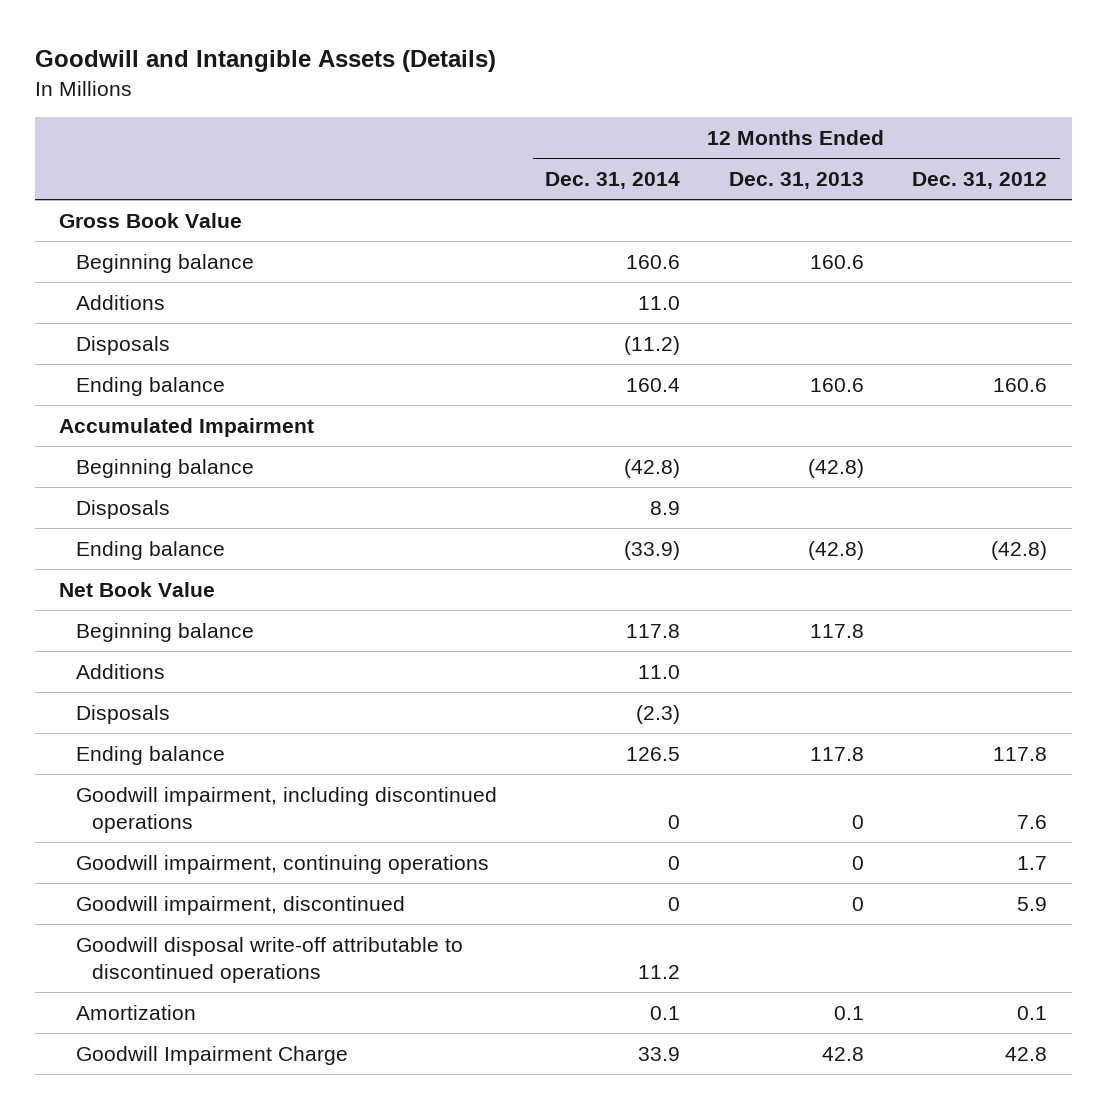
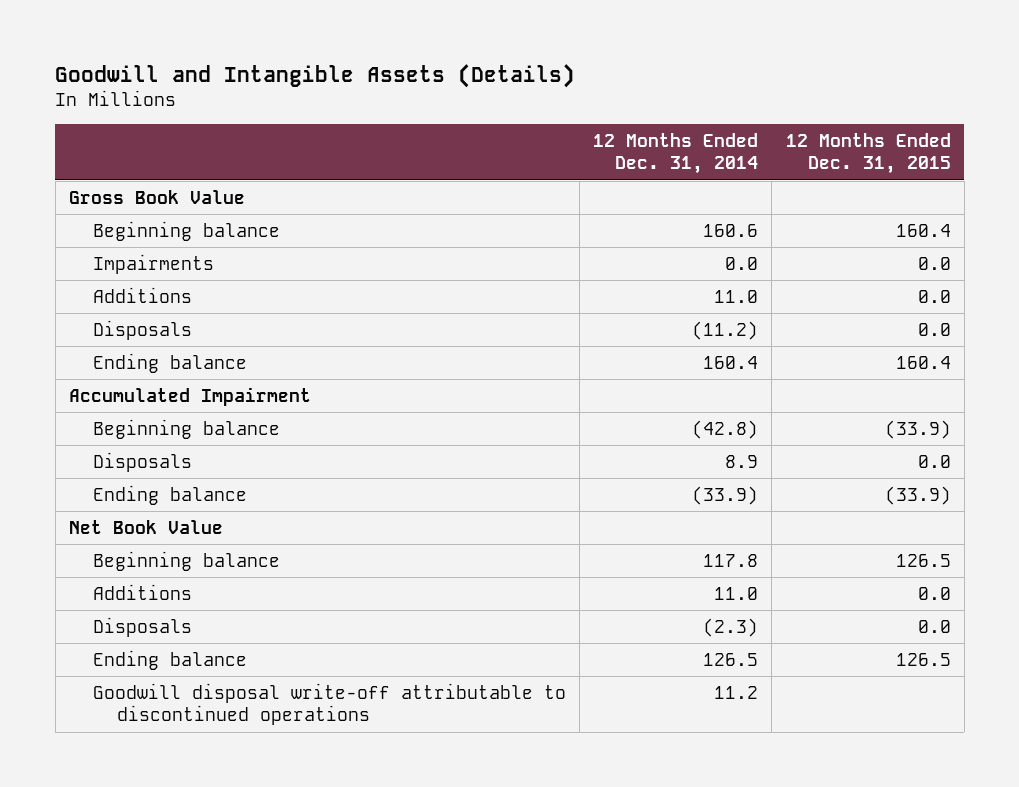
[728,171,864,189] Dec. 31, 2013 -> none
[912,171,1048,189] Dec. 31, 2012 -> none
none -> [785,132,951,175] 12 Months Ended Dec. 31, 2015
none -> [92,253,214,274] Impairments
[75,786,497,833] Goodwill impairment, including discontinued operations -> none
[75,854,489,874] Goodwill impairment, continuing operations -> none
[75,895,405,915] Goodwill impairment, discontinued -> none
[75,1004,196,1020] Amortization -> none
[75,1045,348,1065] Goodwill Impairment Charge -> none

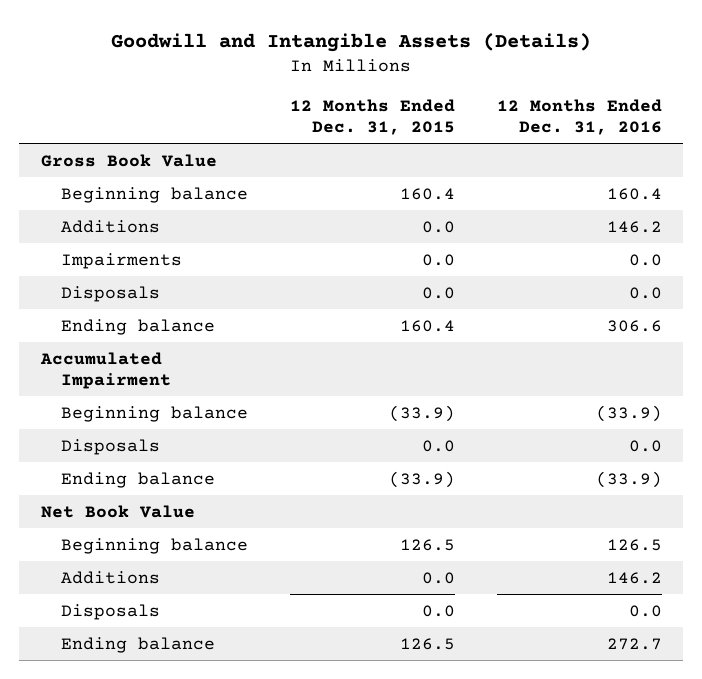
[593,132,759,175] 12 Months Ended Dec. 31, 2014 -> none
none -> [496,98,662,135] 12 Months Ended Dec. 31, 2016
[92,253,214,274] Impairments -> [60,252,182,269] Impairments
[92,682,566,726] Goodwill disposal write-off attributable to discontinued operations -> none

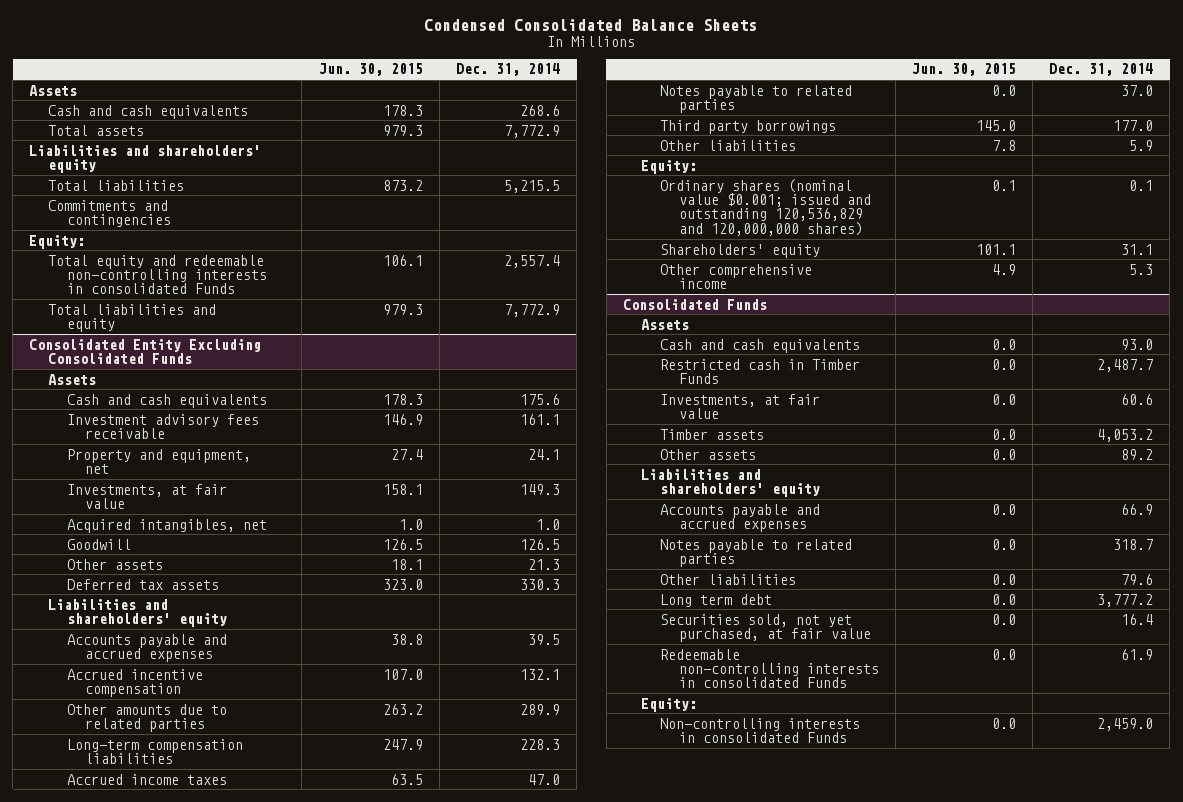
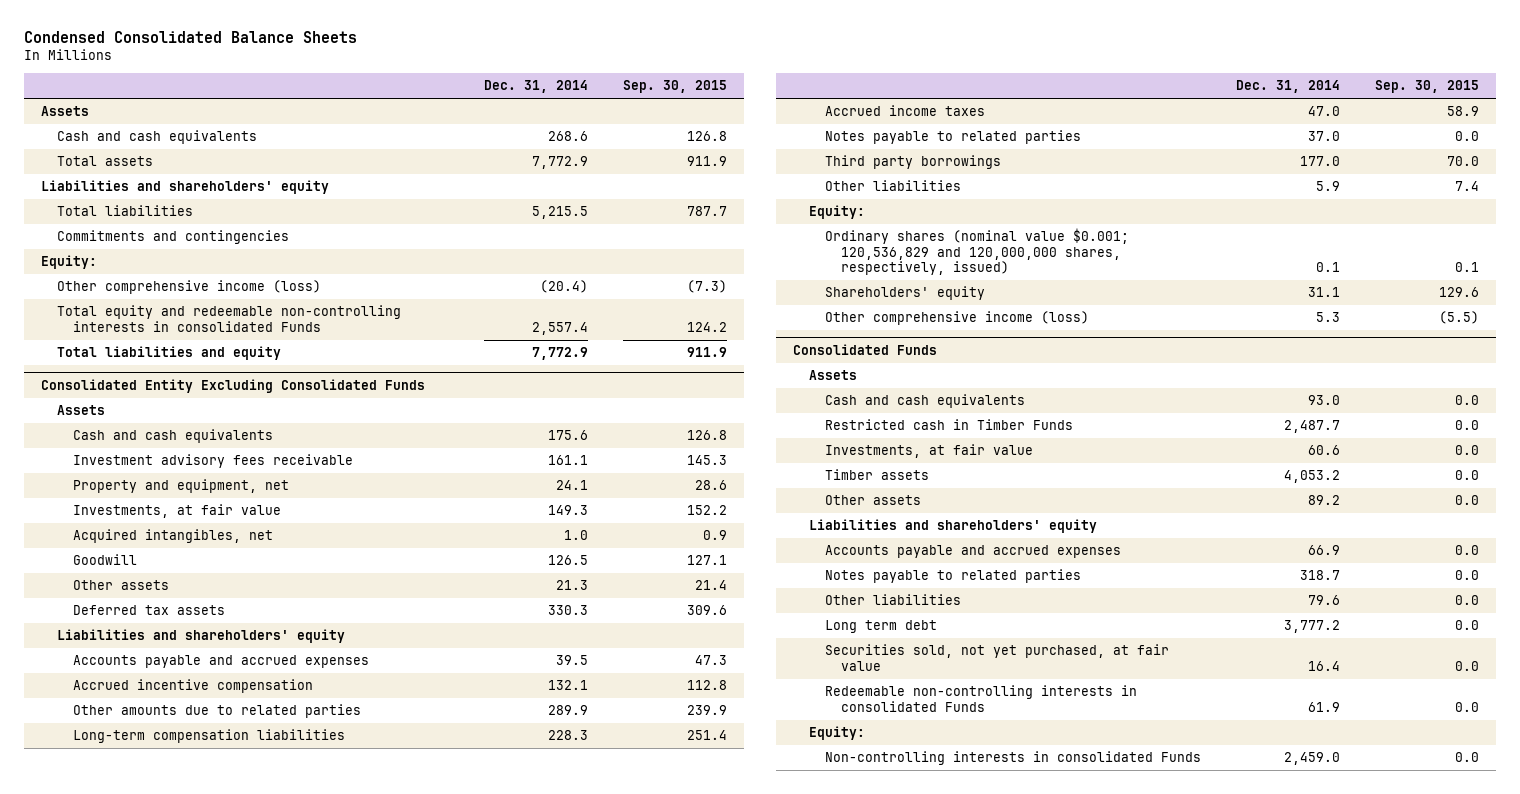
[318,63,423,77] Jun. 30, 2015 -> none
none -> [622,80,727,94] Sep. 30, 2015
none -> [57,280,322,295] Other comprehensive income (loss)
[660,178,871,236] Ordinary shares (nominal value $0.001; issued and outstanding 120,536,829 and 120,000,000 shares) -> [825,228,1130,276] Ordinary shares (nominal value $0.001; 120,536,829 and 120,000,000 shares, respectively, issued)
[660,263,813,290] Other comprehensive income -> [825,311,1090,326] Other comprehensive income (loss)

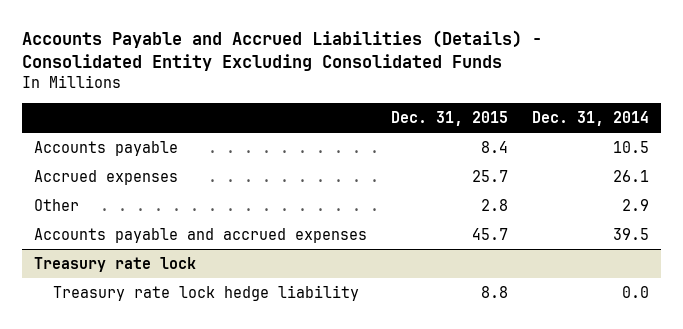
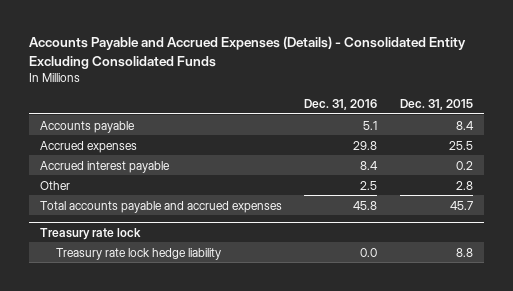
[21,29,542,72] Accounts Payable and Accrued Liabilities (Details) - Consolidated Entity Excluding Consolidated Funds -> [28,36,466,69] Accounts Payable and Accrued Expenses (Details) - Consolidated Entity Excluding Consolidated Funds
[532,111,650,127] Dec. 31, 2014 -> none
none -> [304,99,378,111] Dec. 31, 2016
[472,170,509,183] 25.7 -> [448,140,473,150] 25.5
none -> [39,160,170,173] Accrued interest payable
[33,228,367,244] Accounts payable and accrued expenses -> [39,200,282,213] Total accounts payable and accrued expenses

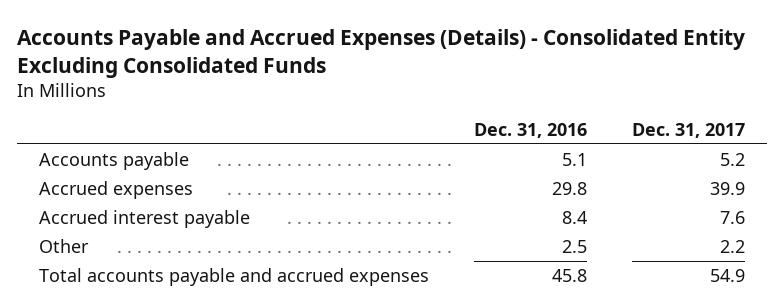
[399,99,473,111] Dec. 31, 2015 -> none
none -> [631,123,745,139] Dec. 31, 2017
[39,227,141,240] Treasury rate lock -> none
[56,247,222,260] Treasury rate lock hedge liability -> none

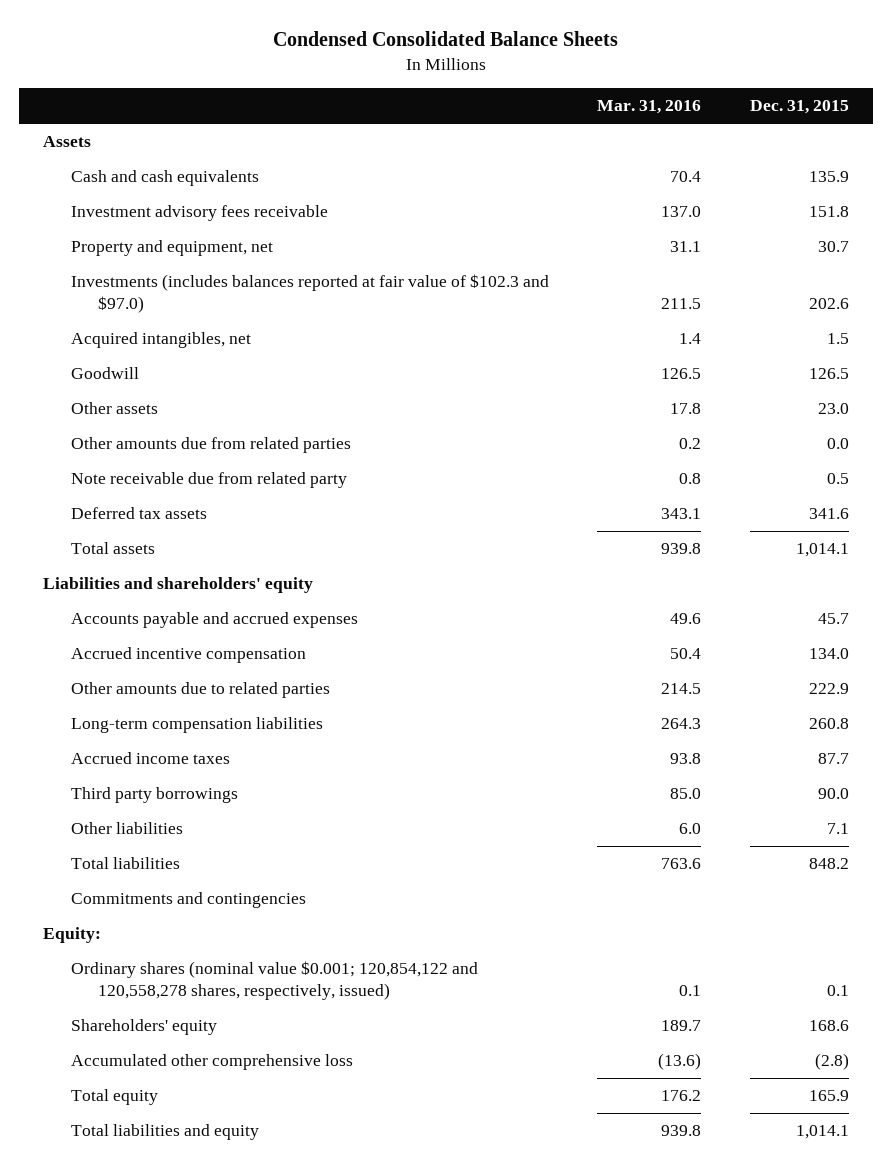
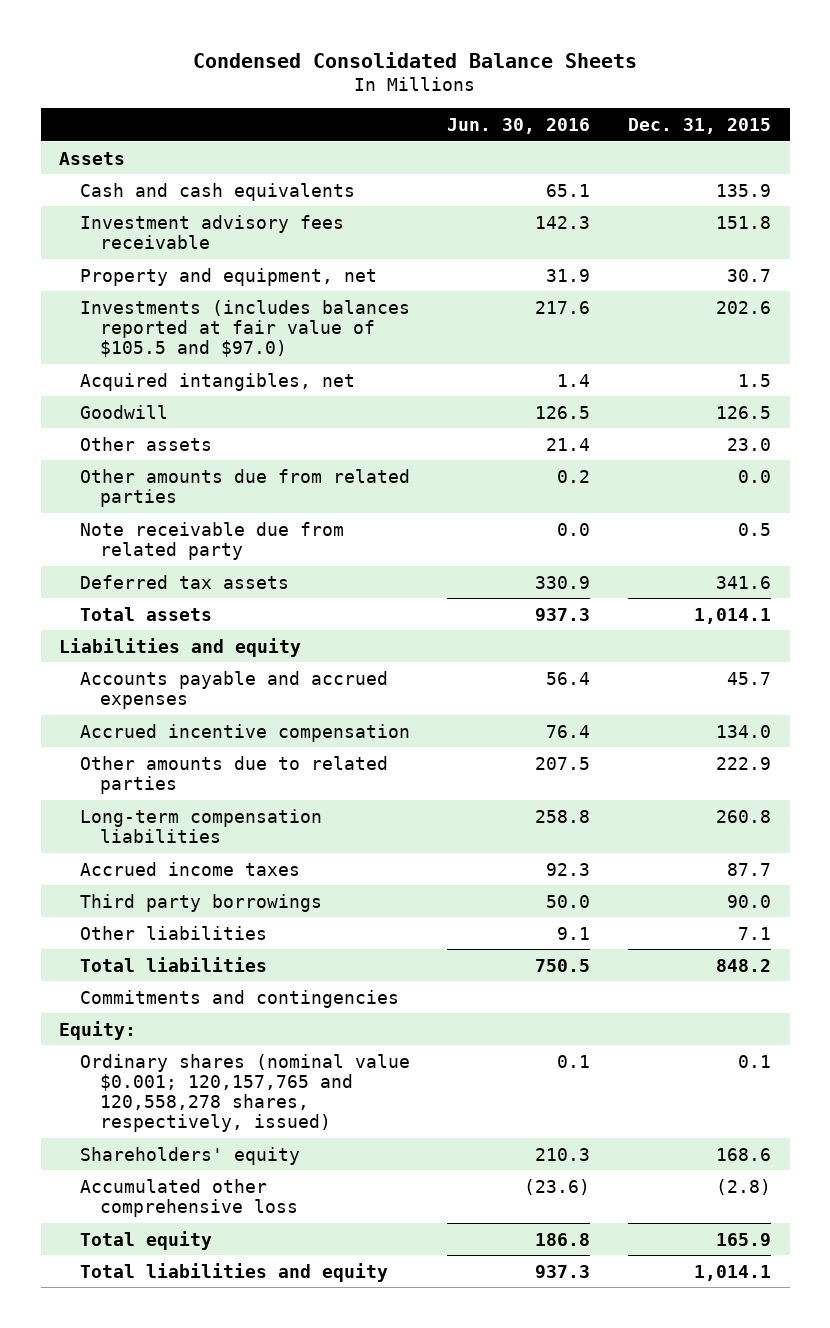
[597,100,702,115] Mar. 31, 2016 -> none
none -> [447,117,591,134] Jun. 30, 2016
[70,274,549,314] Investments (includes balances reported at fair value of $102.3 and $97.0) -> [79,299,410,357] Investments (includes balances reported at fair value of $105.5 and $97.0)
[43,577,314,594] Liabilities and shareholders' equity -> [59,637,302,657] Liabilities and equity
[70,961,478,1001] Ordinary shares (nominal value $0.001; 120,854,122 and 120,558,278 shares, respectively, issued) -> [79,1053,410,1133] Ordinary shares (nominal value $0.001; 120,157,765 and 120,558,278 shares, respectively, issued)

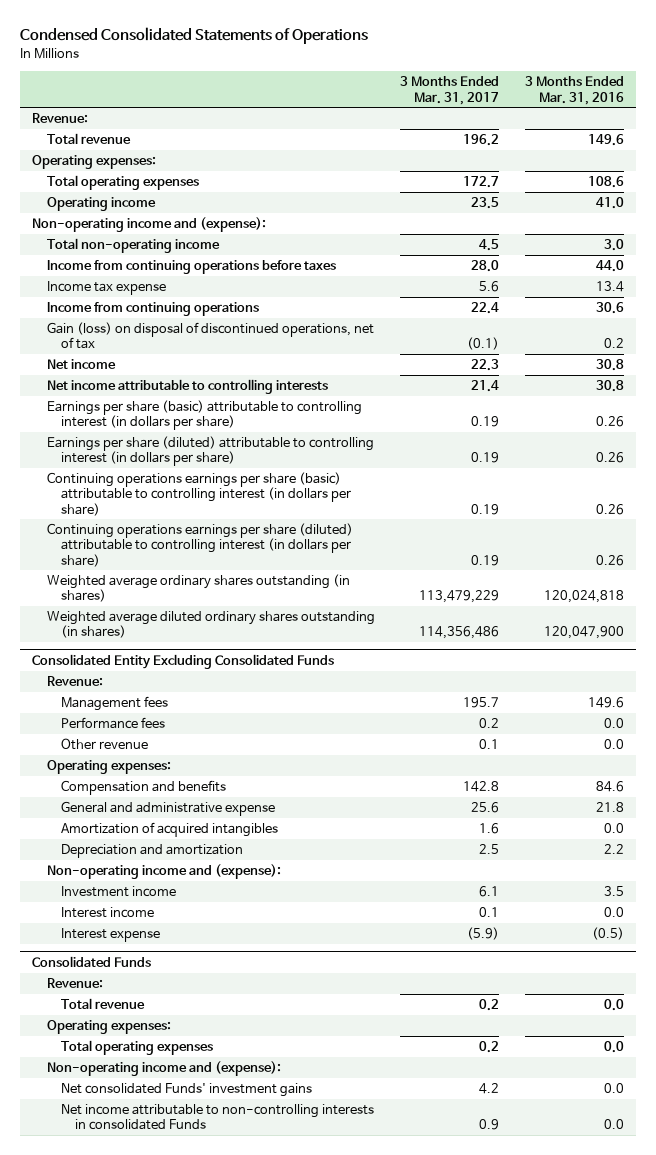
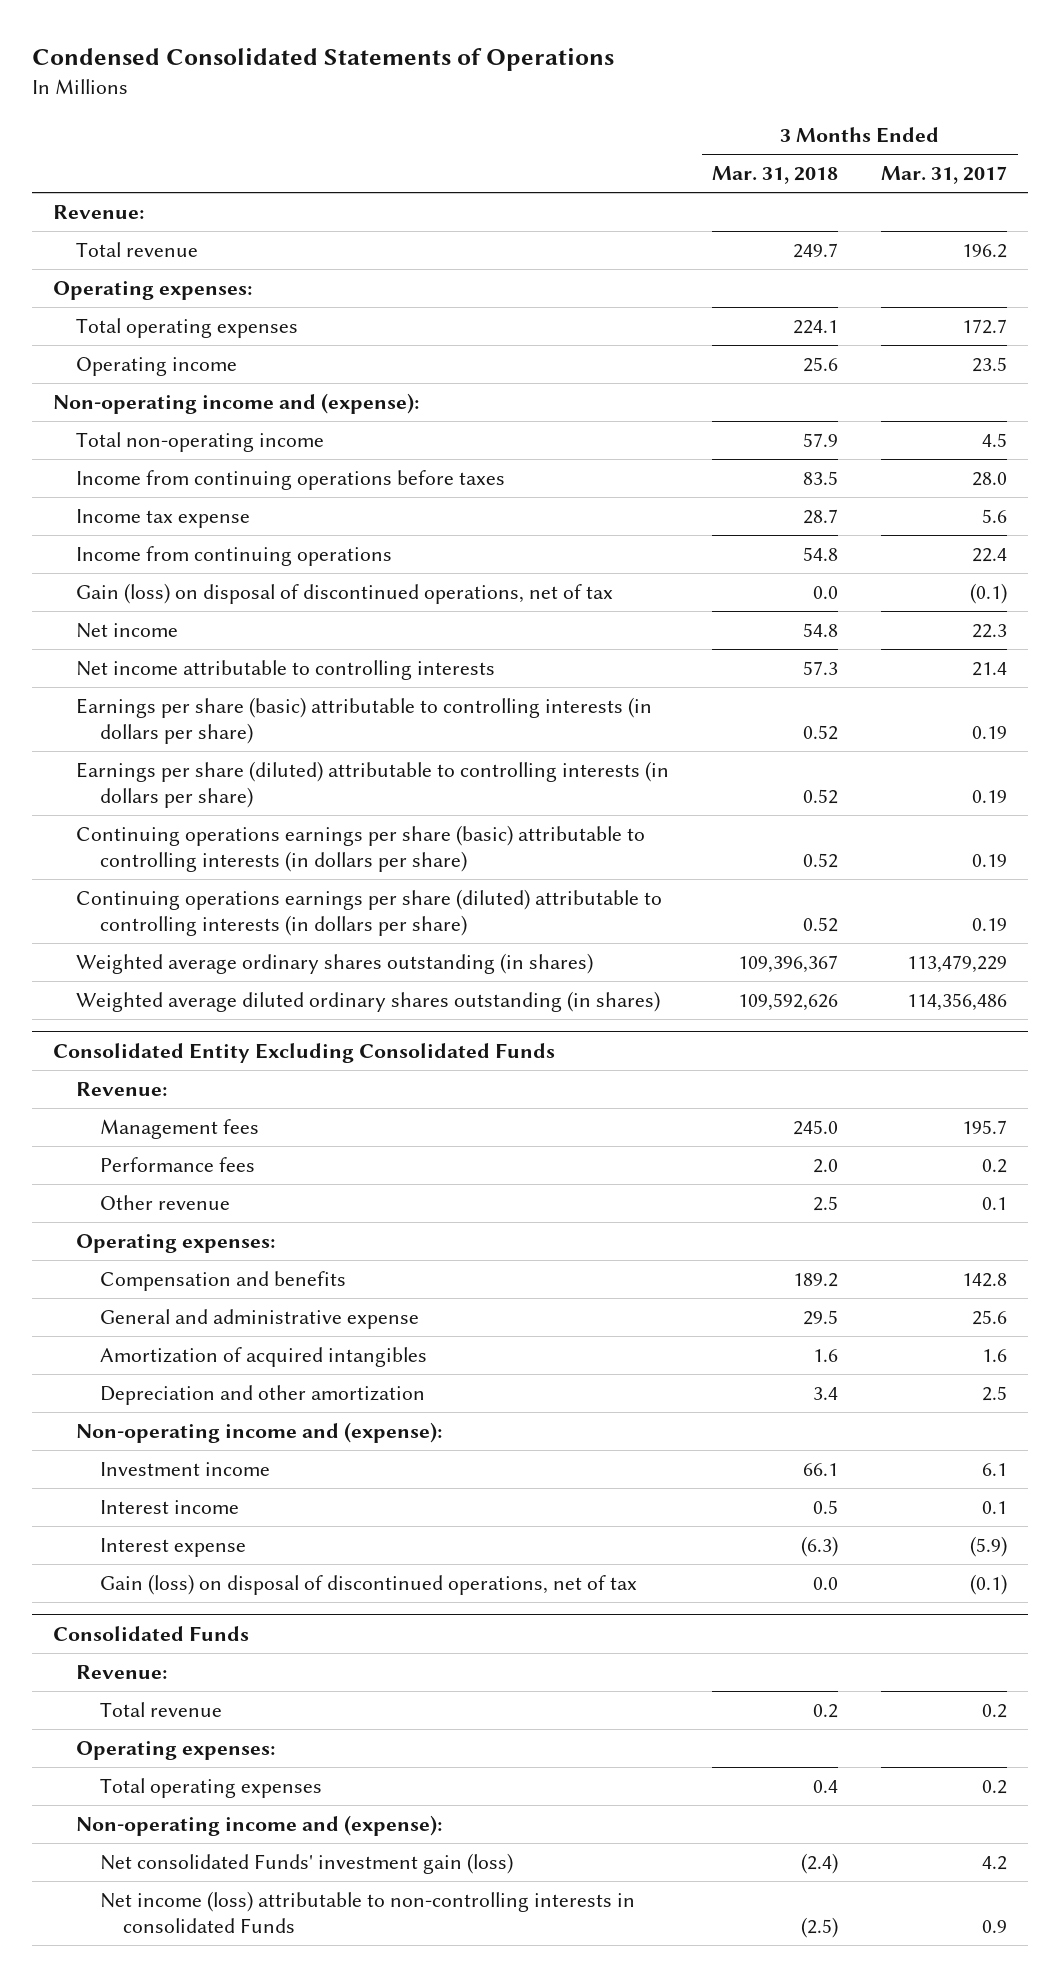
[524,76,624,105] 3 Months Ended Mar. 31, 2016 -> none
none -> [712,166,839,185] Mar. 31, 2018
[46,400,362,431] Earnings per share (basic) attributable to controlling interest (in dollars per share) -> [76,697,653,744] Earnings per share (basic) attributable to controlling interests (in dollars per share)
[46,436,374,467] Earnings per share (diluted) attributable to controlling interest (in dollars per share) -> [76,761,670,808] Earnings per share (diluted) attributable to controlling interests (in dollars per share)
[46,472,351,516] Continuing operations earnings per share (basic) attributable to controlling interest (in dollars per share) -> [76,825,646,872] Continuing operations earnings per share (basic) attributable to controlling interests (in dollars per share)
[46,523,353,567] Continuing operations earnings per share (diluted) attributable to controlling interest (in dollars per share) -> [76,889,663,936] Continuing operations earnings per share (diluted) attributable to controlling interests (in dollars per share)
[60,844,243,859] Depreciation and amortization -> [99,1385,425,1406] Depreciation and other amortization
none -> [99,1574,637,1596] Gain (loss) on disposal of discontinued operations, net of tax
[60,1083,312,1098] Net consolidated Funds' investment gains -> [99,1853,513,1875] Net consolidated Funds' investment gain (loss)
[60,1104,374,1131] Net income attributable to non-controlling interests in consolidated Funds -> [99,1891,635,1933] Net income (loss) attributable to non-controlling interests in consolidated Funds

